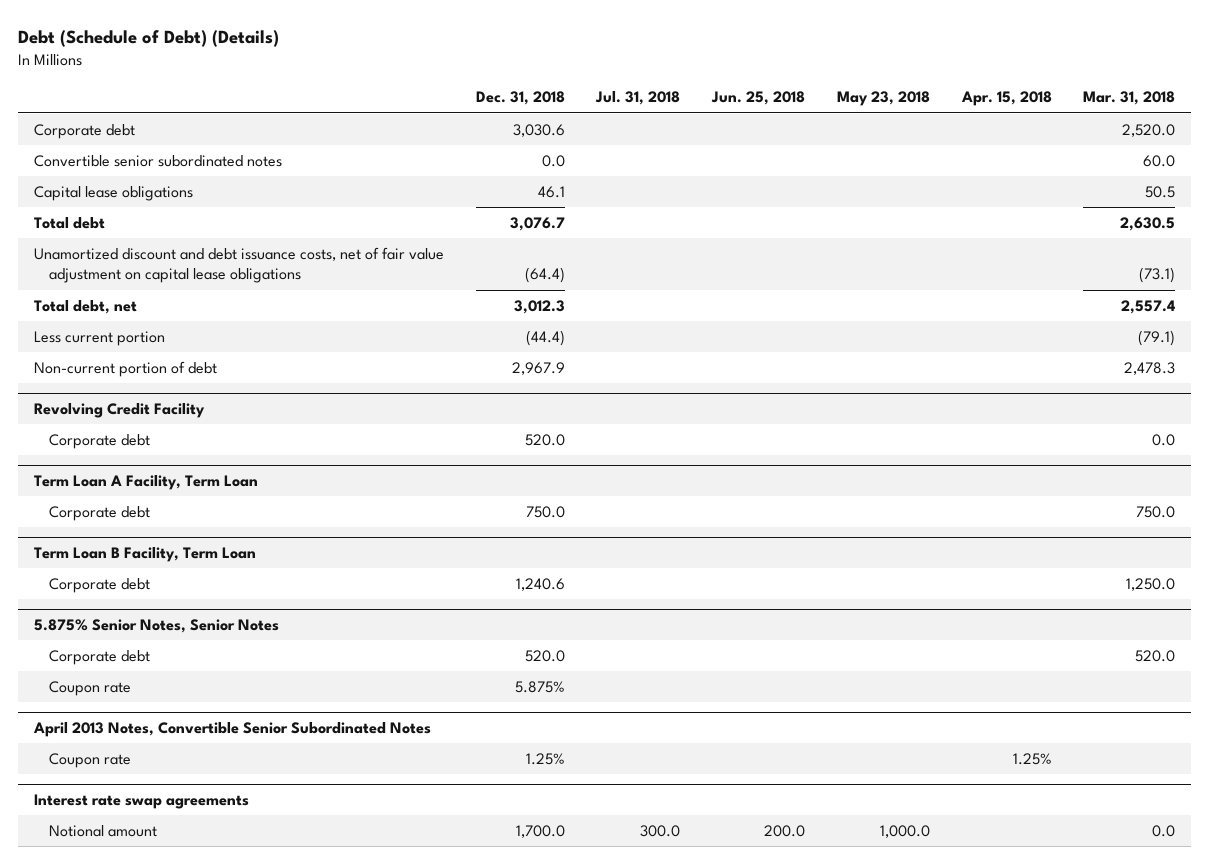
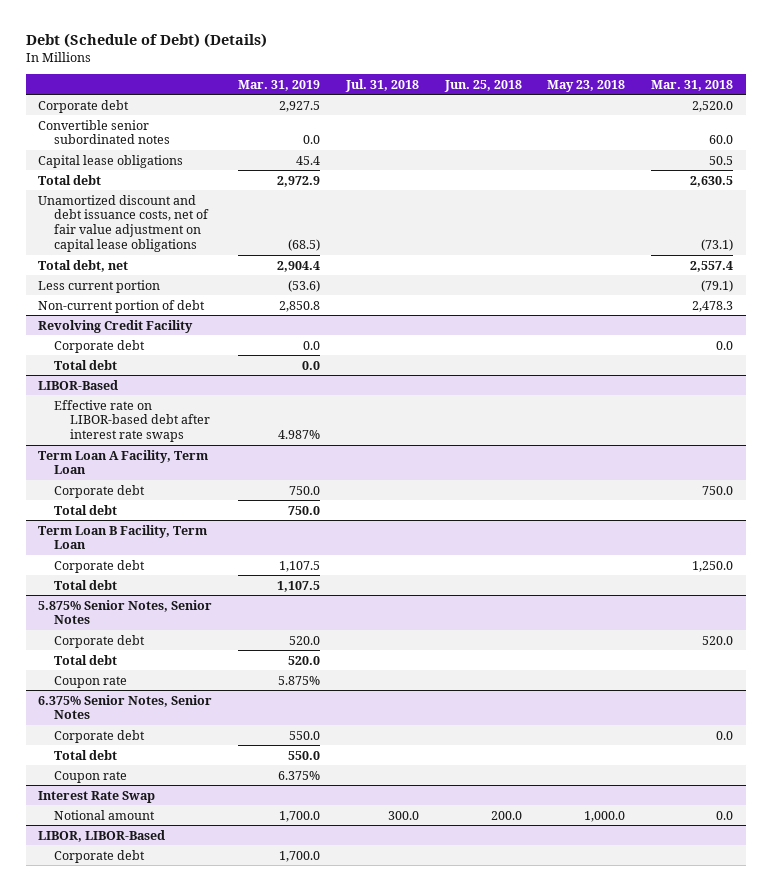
[475,91,565,106] Dec. 31, 2018 -> none
[960,91,1052,107] Apr. 15, 2018 -> none
none -> [238,79,321,91] Mar. 31, 2019
none -> [54,359,118,370] Total debt
none -> [38,379,119,390] LIBOR-Based
none -> [54,399,211,443] Effective rate on LIBOR-based debt after interest rate swaps
none -> [54,504,118,515] Total debt
none -> [54,579,118,590] Total debt
none -> [54,654,118,665] Total debt
[33,722,432,738] April 2013 Notes, Convertible Senior Subordinated Notes -> none
none -> [38,694,213,720] 6.375% Senior Notes, Senior Notes
none -> [54,729,146,743] Corporate debt
none -> [54,749,118,760] Total debt
[34,794,250,810] Interest rate swap agreements -> [38,790,156,803] Interest Rate Swap
none -> [38,829,166,842] LIBOR, LIBOR-Based
none -> [54,849,146,863] Corporate debt

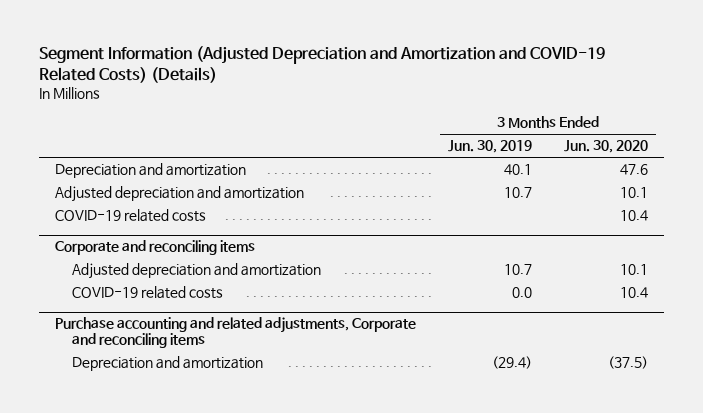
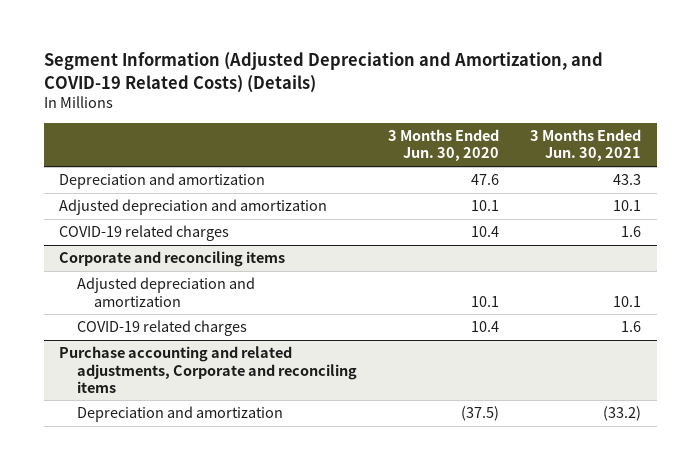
[38,46,605,83] Segment Information (Adjusted Depreciation and Amortization and COVID-19 Related Costs) (Details) -> [43,52,603,93] Segment Information (Adjusted Depreciation and Amortization, and COVID-19 Related Costs) (Details)
[447,140,532,154] Jun. 30, 2019 -> none
none -> [530,129,642,162] 3 Months Ended Jun. 30, 2021
[54,209,206,223] COVID-19 related costs -> [59,225,230,242] COVID-19 related charges
[71,286,223,300] COVID-19 related costs -> [76,320,247,337] COVID-19 related charges

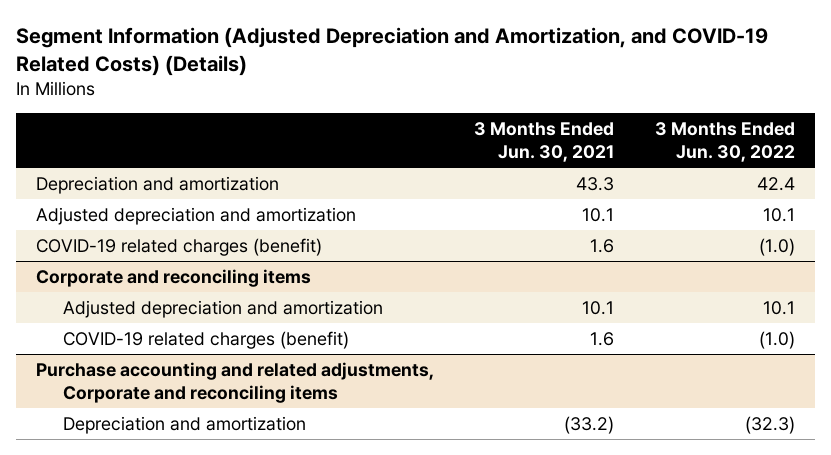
[387,129,499,162] 3 Months Ended Jun. 30, 2020 -> none
none -> [654,122,795,163] 3 Months Ended Jun. 30, 2022
[59,225,230,242] COVID-19 related charges -> [35,237,322,256] COVID-19 related charges (benefit)
[76,320,247,337] COVID-19 related charges -> [63,330,350,349] COVID-19 related charges (benefit)

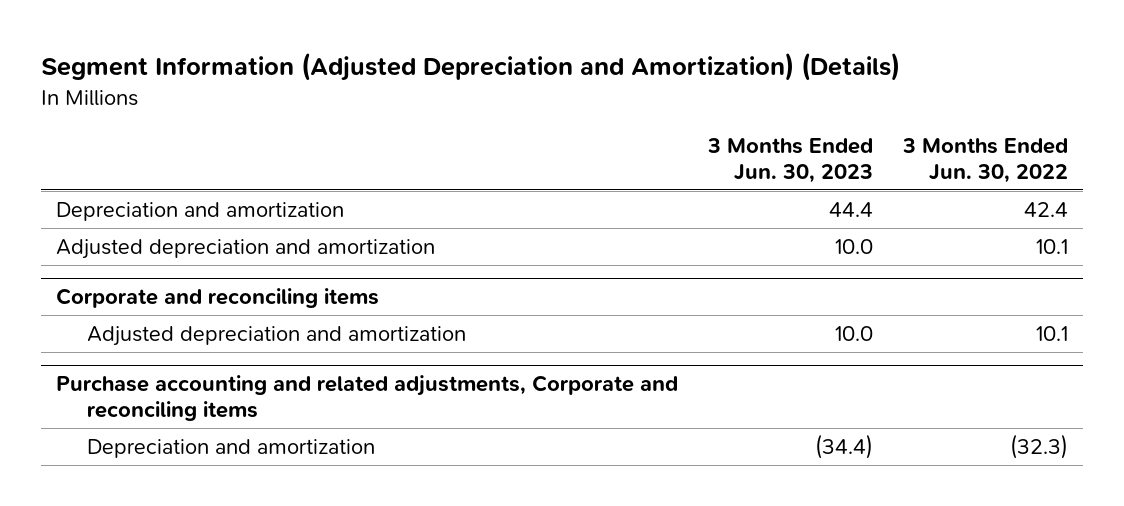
[15,27,768,77] Segment Information (Adjusted Depreciation and Amortization, and COVID-19 Related Costs) (Details) -> [41,52,901,82] Segment Information (Adjusted Depreciation and Amortization) (Details)
[474,122,615,163] 3 Months Ended Jun. 30, 2021 -> none
none -> [707,137,874,184] 3 Months Ended Jun. 30, 2023
[35,237,322,256] COVID-19 related charges (benefit) -> none
[63,330,350,349] COVID-19 related charges (benefit) -> none

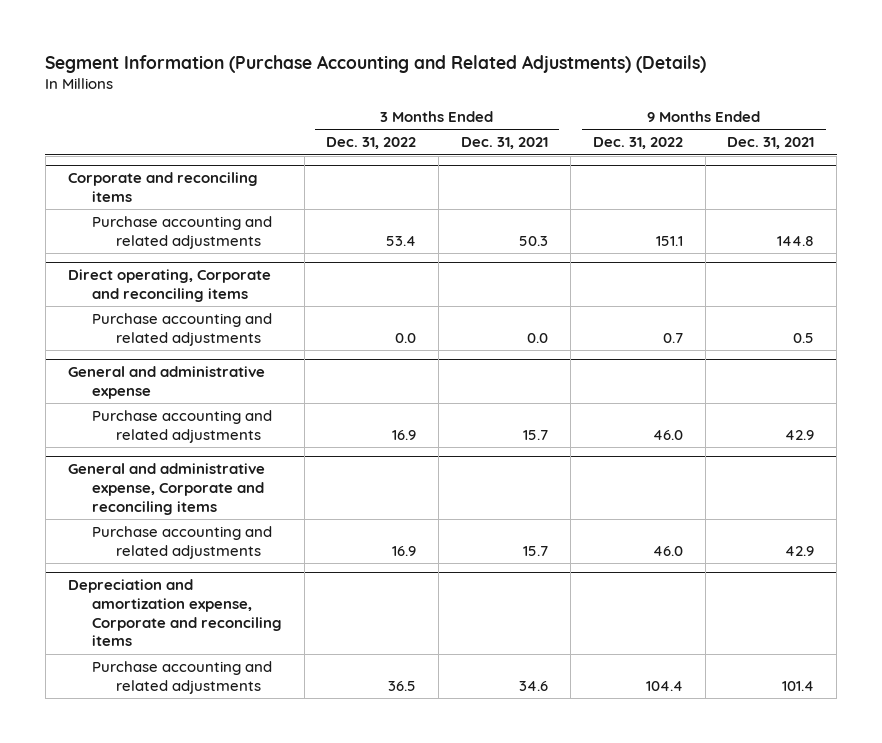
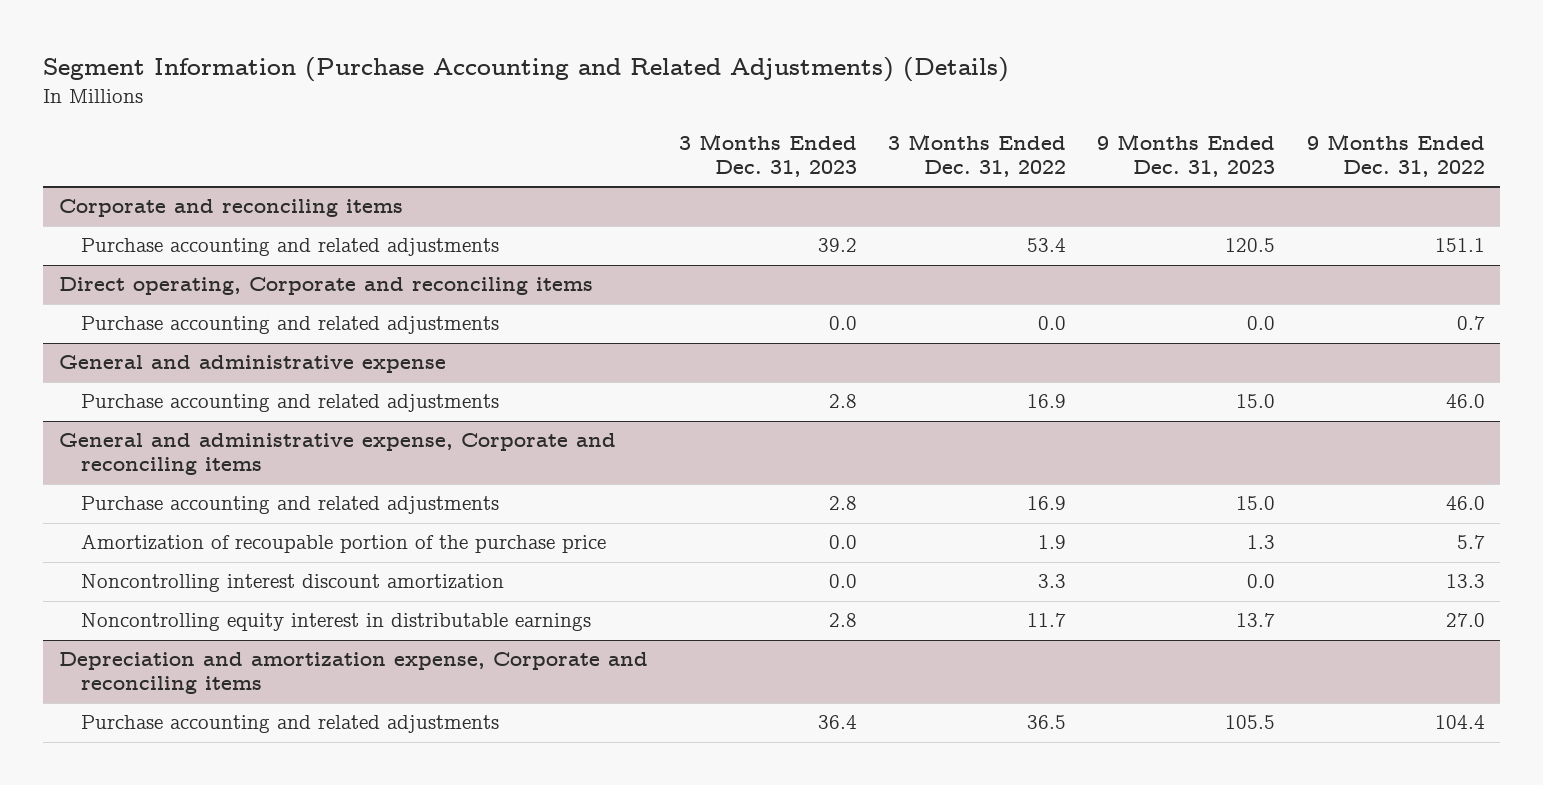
[461,137,549,150] Dec. 31, 2021 -> none
[727,137,815,150] Dec. 31, 2021 -> none
none -> [679,133,858,177] 3 Months Ended Dec. 31, 2023
none -> [1097,133,1276,177] 9 Months Ended Dec. 31, 2023
none -> [81,534,607,554] Amortization of recoupable portion of the purchase price
none -> [81,574,505,593] Noncontrolling interest discount amortization
none -> [81,613,592,632] Noncontrolling equity interest in distributable earnings

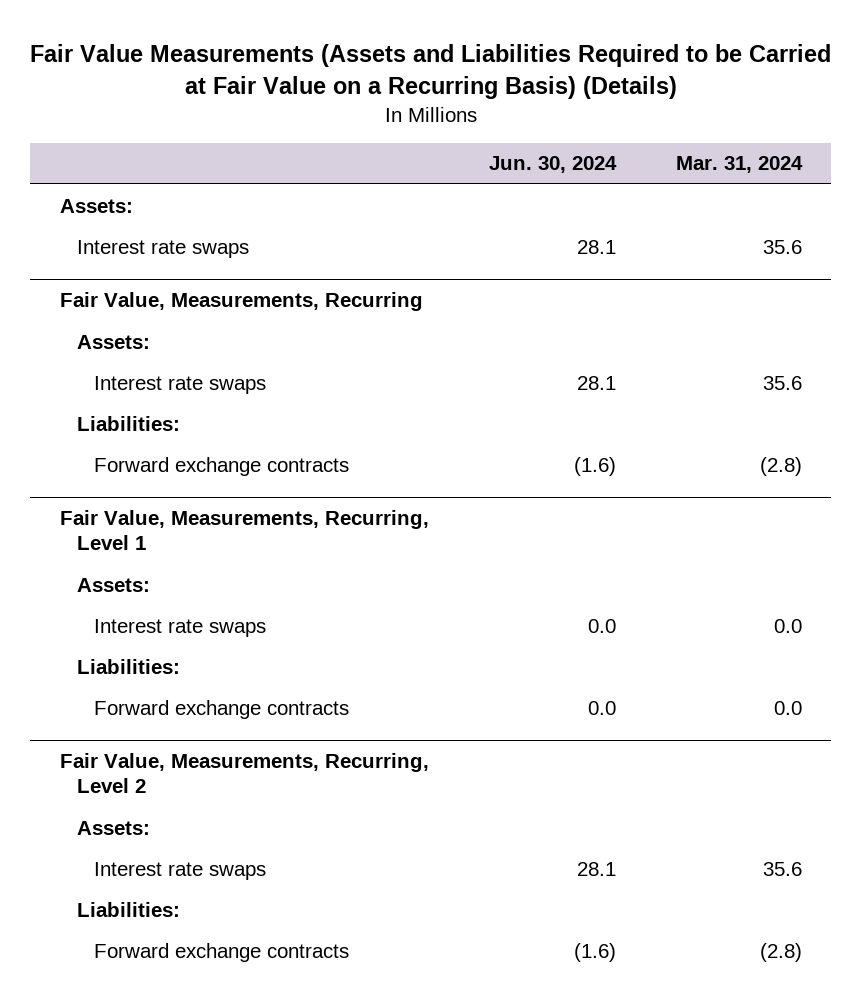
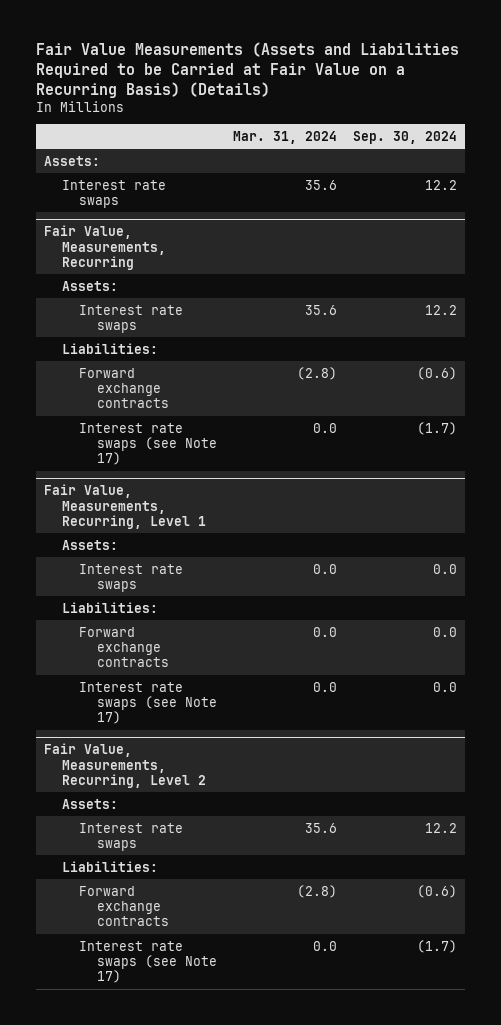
[488,156,617,174] Jun. 30, 2024 -> none
none -> [352,130,457,144] Sep. 30, 2024
none -> [79,422,217,466] Interest rate swaps (see Note 17)
none -> [79,681,217,725] Interest rate swaps (see Note 17)
none -> [79,940,217,984] Interest rate swaps (see Note 17)

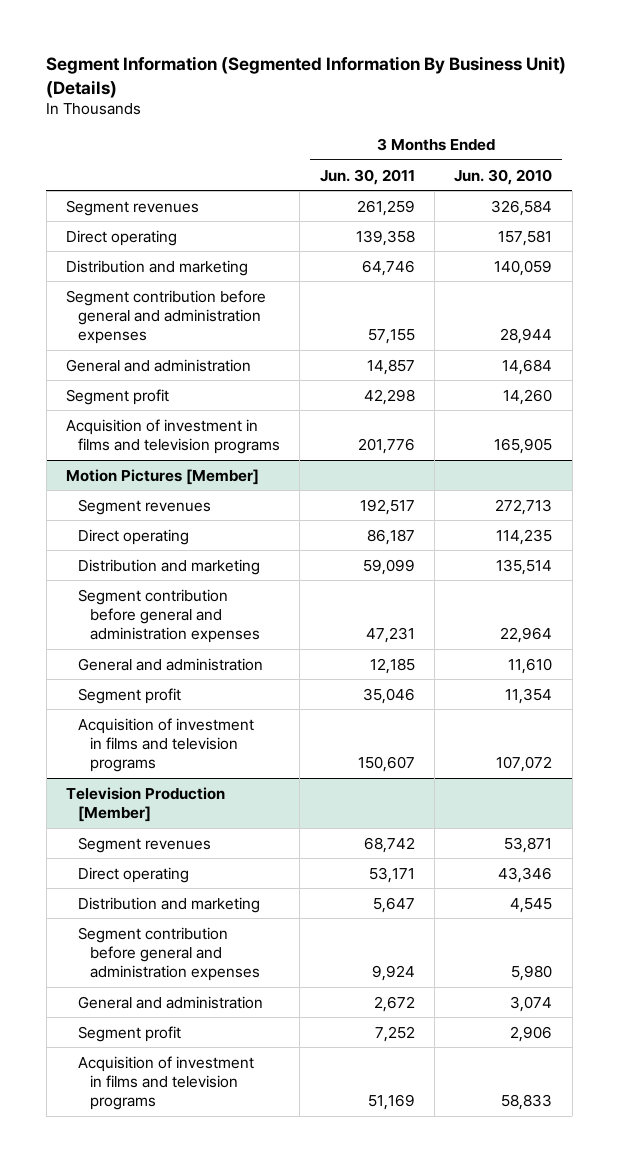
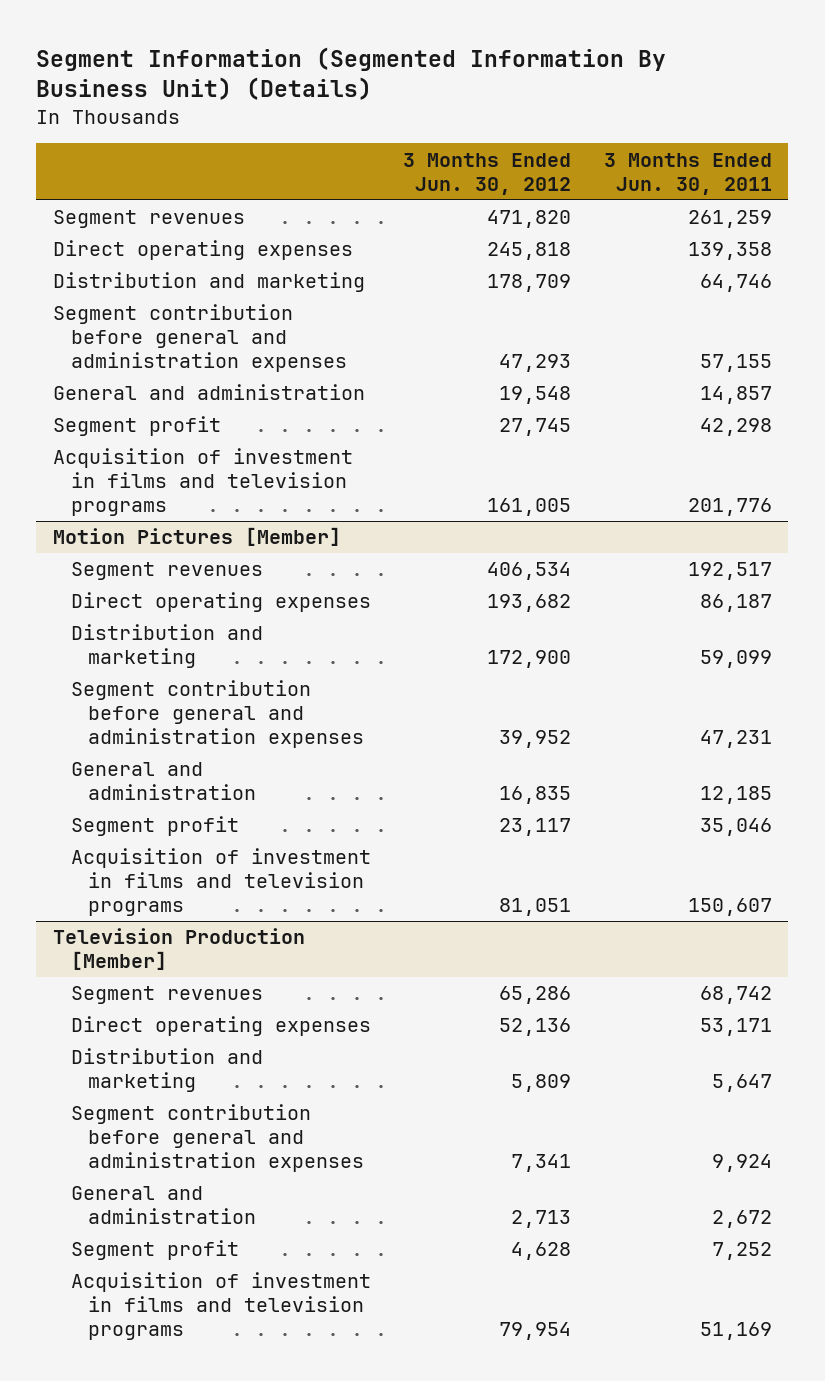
[454,168,553,185] Jun. 30, 2010 -> none
none -> [403,152,572,195] 3 Months Ended Jun. 30, 2012
[65,229,177,246] Direct operating -> [52,240,353,261] Direct operating expenses
[78,528,190,545] Direct operating -> [70,592,371,613] Direct operating expenses
[78,866,190,883] Direct operating -> [70,1016,371,1037] Direct operating expenses

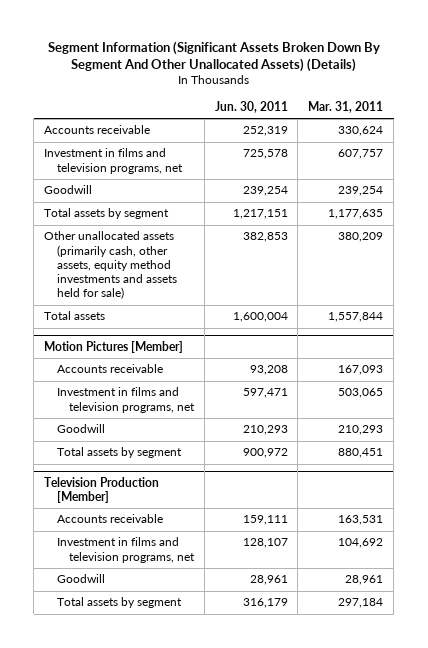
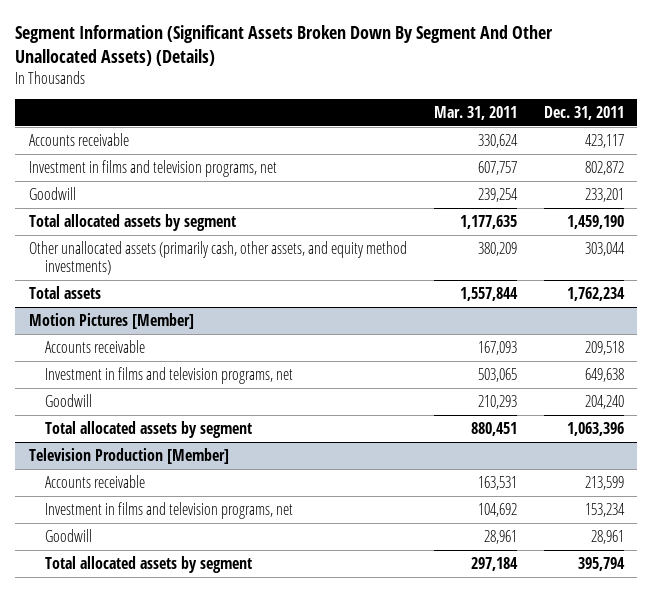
[214,101,288,114] Jun. 30, 2011 -> none
none -> [543,105,624,120] Dec. 31, 2011
[44,208,170,220] Total assets by segment -> [28,213,236,231] Total allocated assets by segment
[44,231,177,300] Other unallocated assets (primarily cash, other assets, equity method investments and assets held for sale) -> [28,240,407,275] Other unallocated assets (primarily cash, other assets, and equity method investments)
[56,447,182,459] Total assets by segment -> [45,420,253,438] Total allocated assets by segment
[56,597,182,609] Total assets by segment -> [45,555,253,573] Total allocated assets by segment

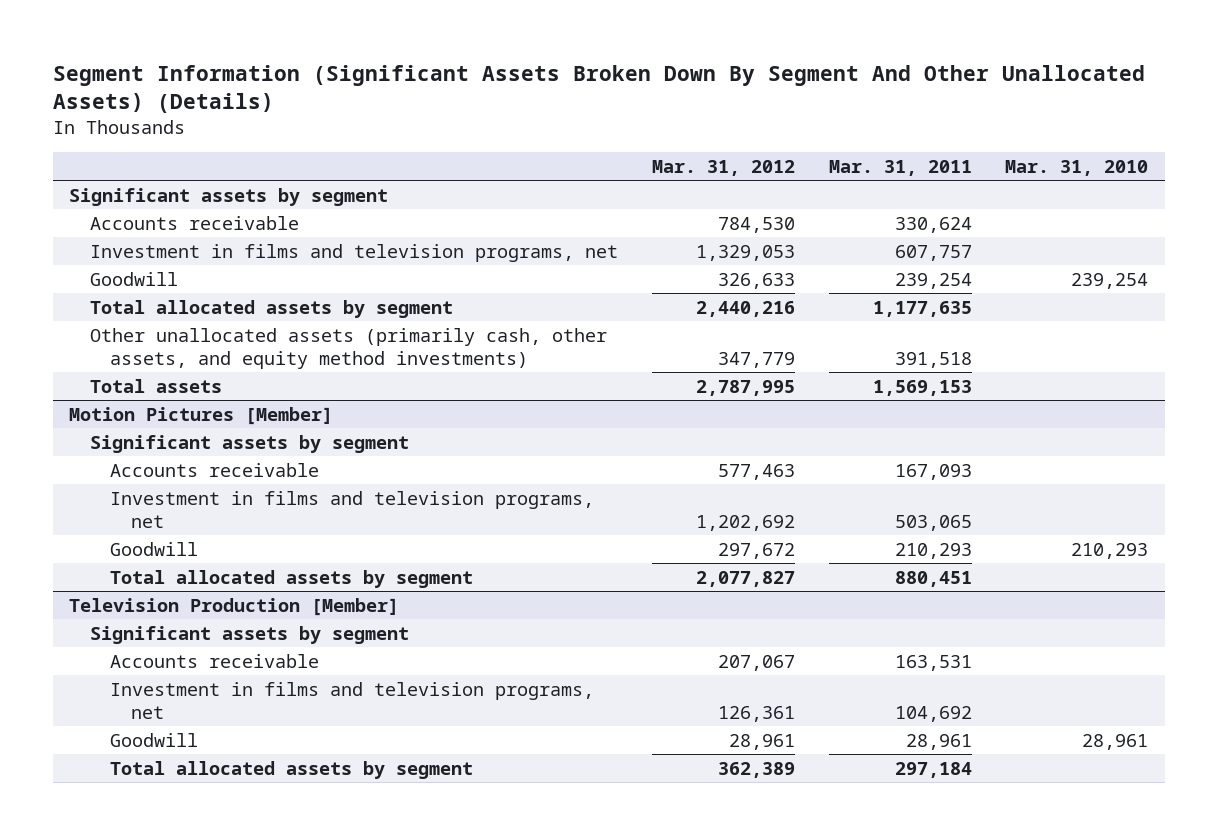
[543,105,624,120] Dec. 31, 2011 -> none
none -> [651,159,795,176] Mar. 31, 2012
none -> [1005,159,1149,176] Mar. 31, 2010
none -> [69,187,389,206] Significant assets by segment
[477,241,517,256] 380,209 -> [894,351,972,368] 391,518
[459,286,518,301] 1,557,844 -> [872,379,972,396] 1,569,153
none -> [89,434,409,453] Significant assets by segment
none -> [89,625,409,644] Significant assets by segment

